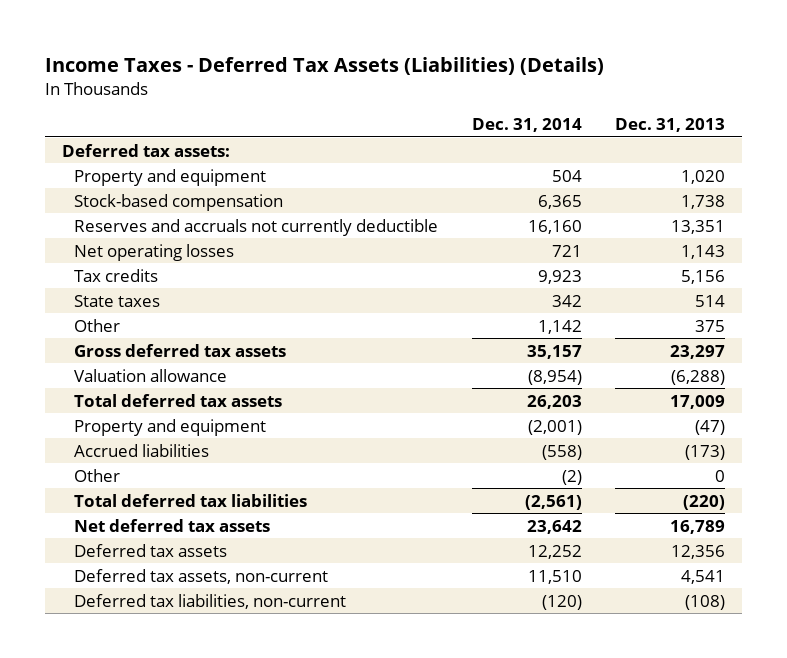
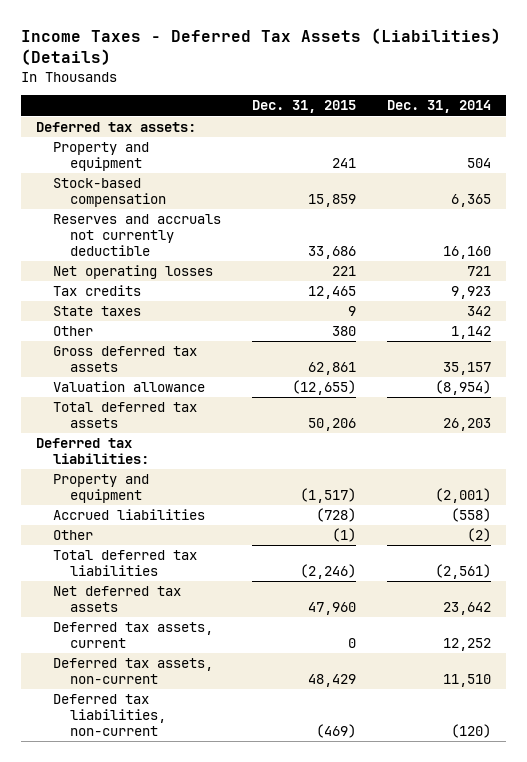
[615,118,726,133] Dec. 31, 2013 -> none
none -> [251,100,356,114] Dec. 31, 2015
none -> [36,438,150,465] Deferred tax liabilities:
[74,543,228,557] Deferred tax assets -> [53,622,214,649] Deferred tax assets, current

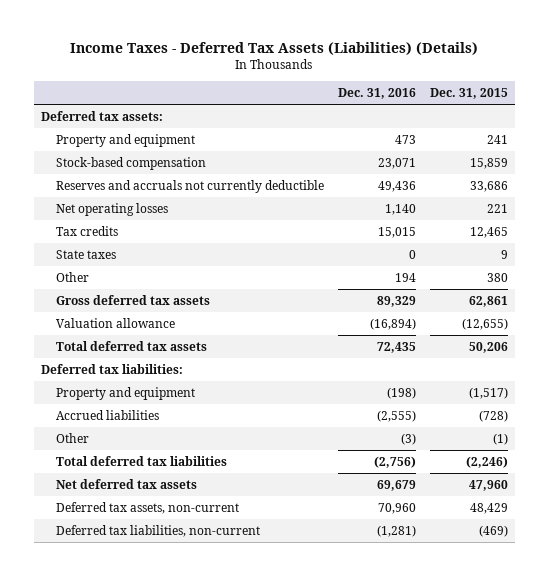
[386,100,491,114] Dec. 31, 2014 -> none
none -> [338,88,417,100] Dec. 31, 2016
[53,622,214,649] Deferred tax assets, current -> none

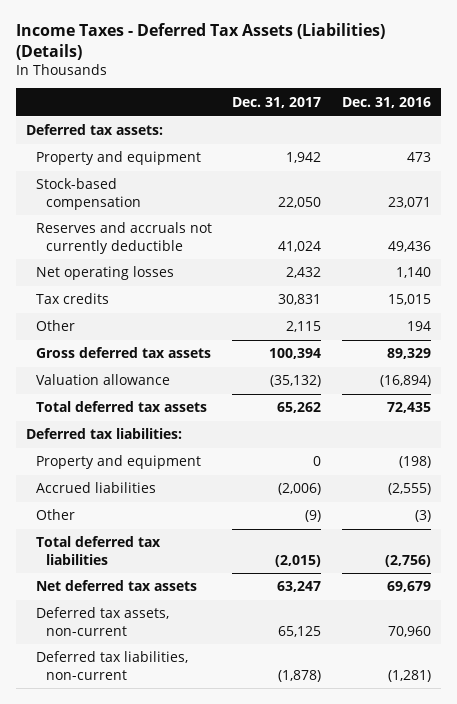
[429,88,508,100] Dec. 31, 2015 -> none
none -> [232,96,322,108] Dec. 31, 2017
[56,250,117,260] State taxes -> none

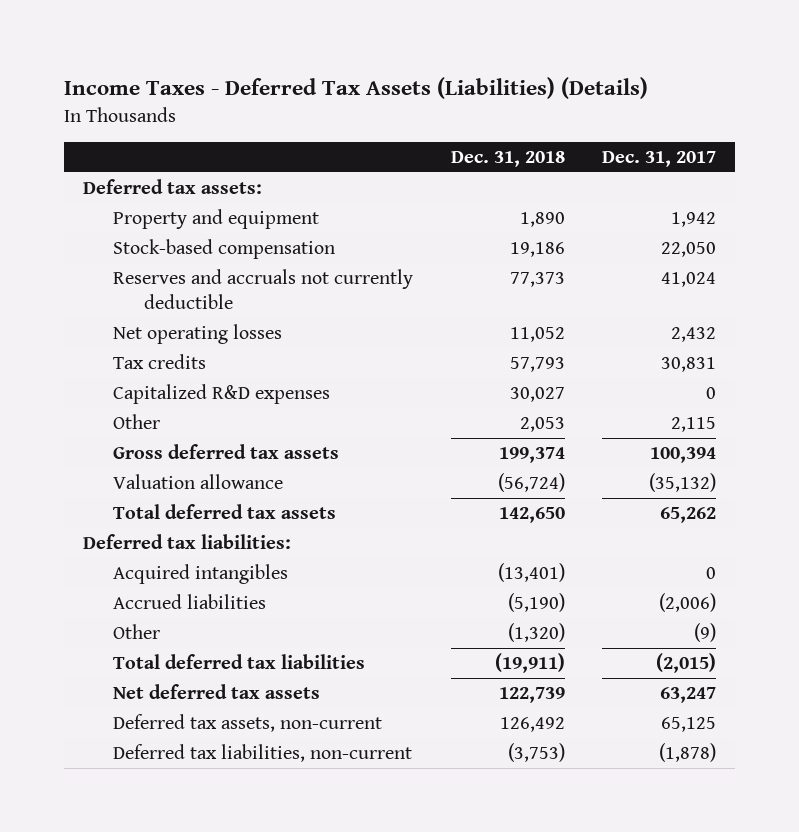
[341,96,431,108] Dec. 31, 2016 -> none
none -> [450,150,565,167] Dec. 31, 2018
none -> [113,384,331,405] Capitalized R&D expenses
[35,455,201,470] Property and equipment -> none
none -> [113,564,289,585] Acquired intangibles

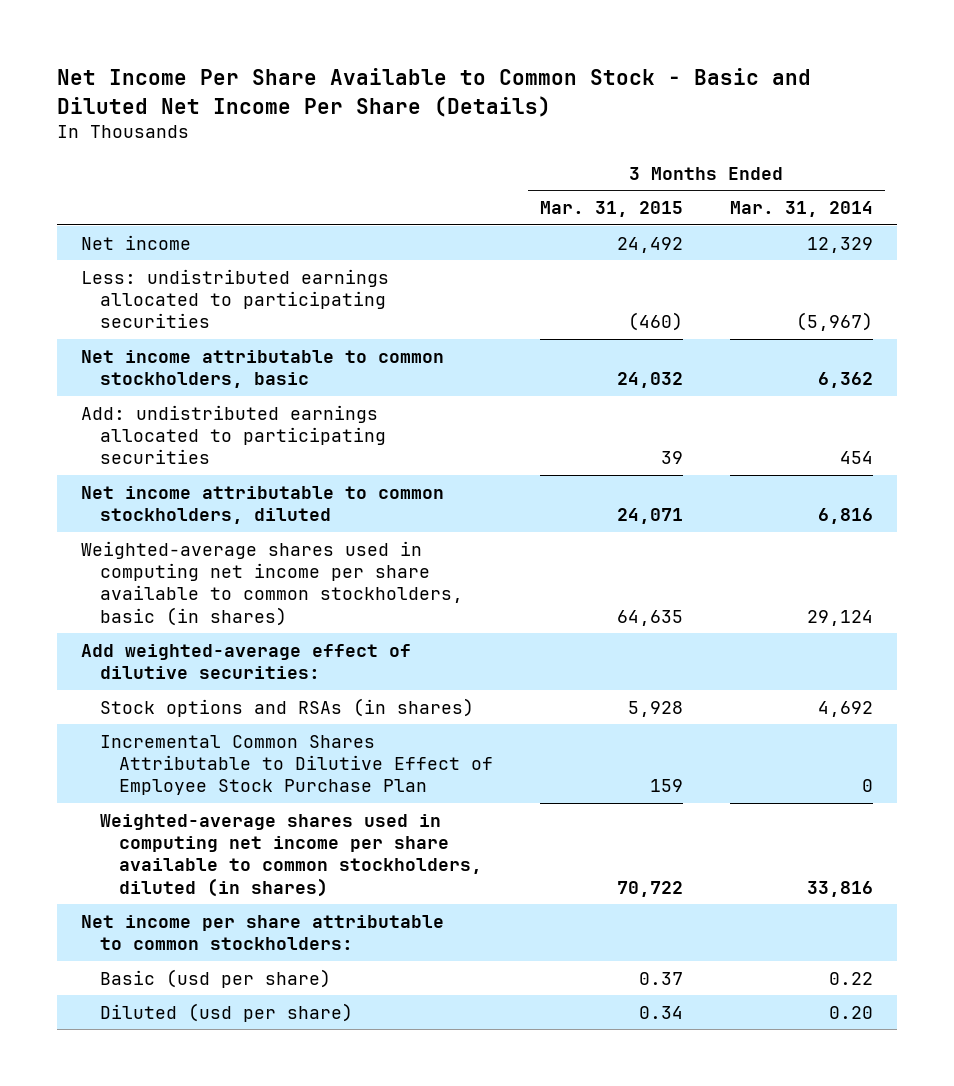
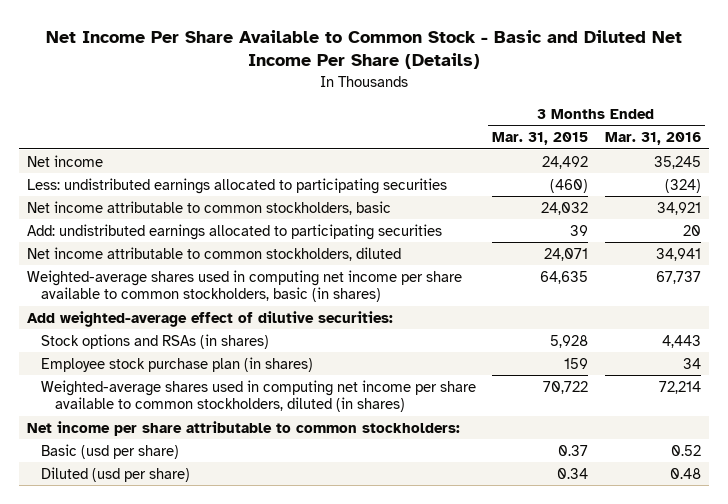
[729,201,873,218] Mar. 31, 2014 -> none
none -> [604,132,701,146] Mar. 31, 2016
[99,734,493,796] Incremental Common Shares Attributable to Dilutive Effect of Employee Stock Purchase Plan -> [41,356,314,372] Employee stock purchase plan (in shares)

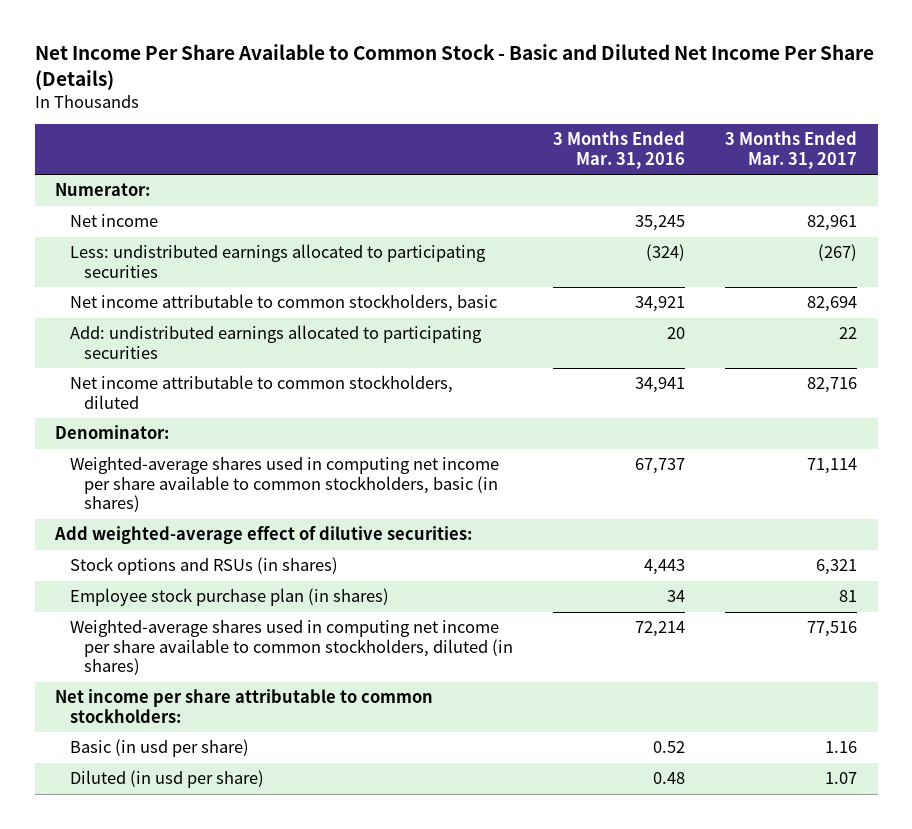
[492,132,589,146] Mar. 31, 2015 -> none
none -> [725,131,858,169] 3 Months Ended Mar. 31, 2017
none -> [55,183,151,197] Numerator:
none -> [55,425,170,440] Denominator:
[41,333,270,349] Stock options and RSAs (in shares) -> [69,557,338,576] Stock options and RSUs (in shares)
[41,443,180,459] Basic (usd per share) -> [69,739,249,758] Basic (in usd per share)
[41,466,191,482] Diluted (usd per share) -> [69,770,264,789] Diluted (in usd per share)

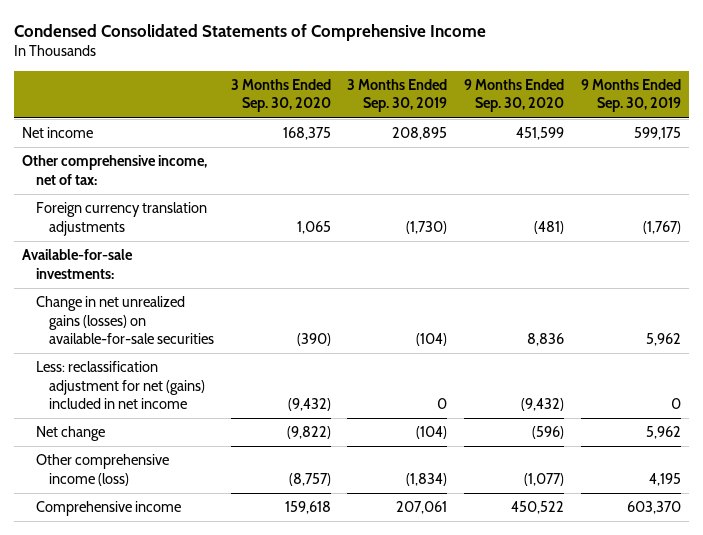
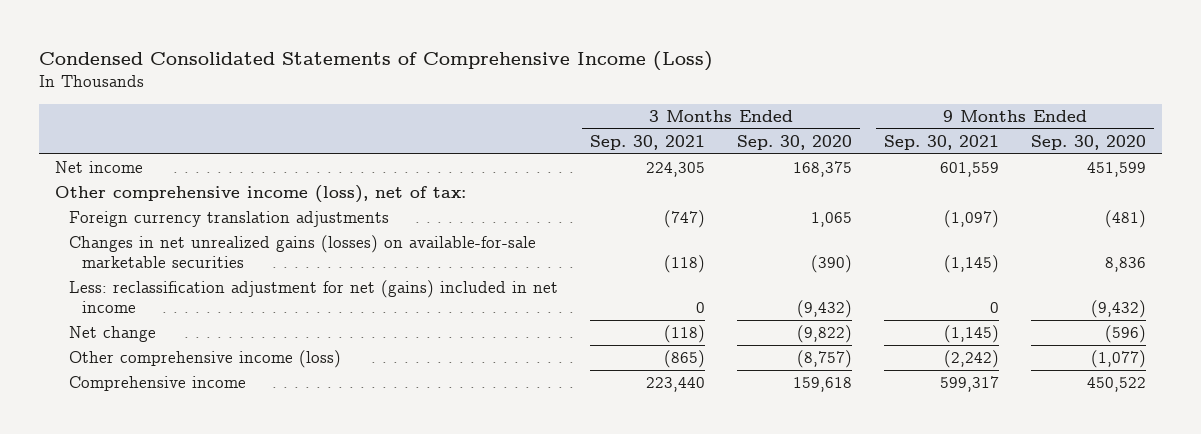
[13,23,486,41] Condensed Consolidated Statements of Comprehensive Income -> [39,51,714,72] Condensed Consolidated Statements of Comprehensive Income (Loss)
[347,79,448,113] 3 Months Ended Sep. 30, 2019 -> none
[580,79,681,113] 9 Months Ended Sep. 30, 2019 -> none
none -> [589,134,705,150] Sep. 30, 2021
none -> [883,134,999,150] Sep. 30, 2021
[22,155,208,185] Other comprehensive income, net of tax: -> [55,185,467,204] Other comprehensive income (loss), net of tax:
[22,249,134,279] Available-for-sale investments: -> none
[35,296,215,344] Change in net unrealized gains (losses) on available-for-sale securities -> [68,235,536,269] Changes in net unrealized gains (losses) on available-for-sale marketable securities

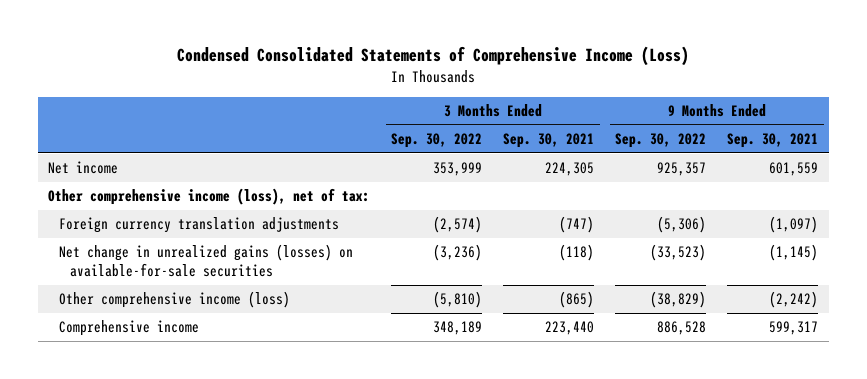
[736,134,852,150] Sep. 30, 2020 -> none
[1030,134,1146,150] Sep. 30, 2020 -> none
none -> [391,133,483,149] Sep. 30, 2022
none -> [615,133,707,149] Sep. 30, 2022
[68,280,558,314] Less: reclassification adjustment for net (gains) included in net income -> none
[68,326,156,343] Net change -> none
[68,235,536,269] Changes in net unrealized gains (losses) on available-for-sale marketable securities -> [59,244,354,278] Net change in unrealized gains (losses) on available-for-sale securities

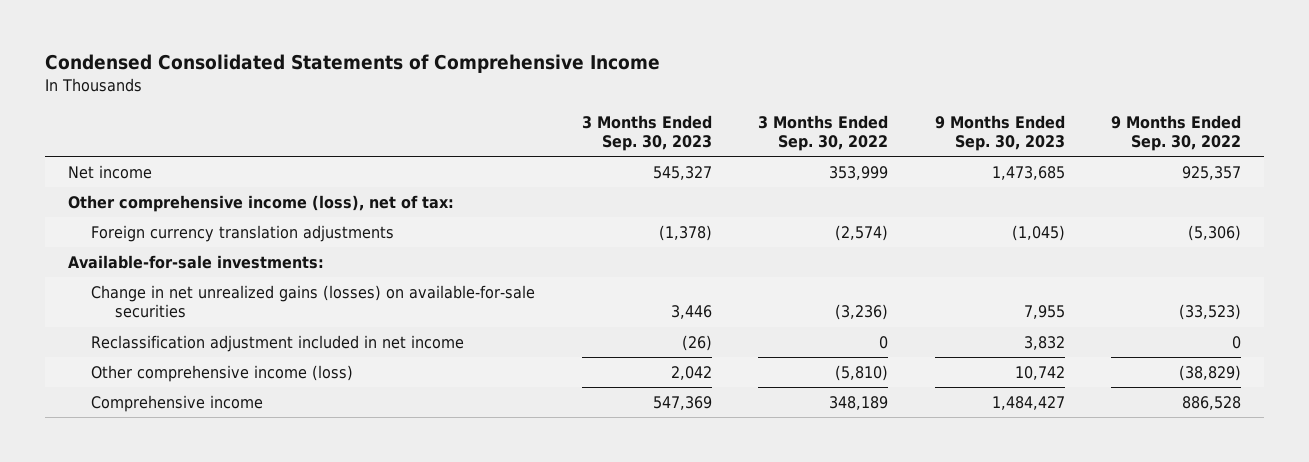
[177,46,690,67] Condensed Consolidated Statements of Comprehensive Income (Loss) -> [44,54,660,74] Condensed Consolidated Statements of Comprehensive Income
[503,133,595,149] Sep. 30, 2021 -> none
[727,133,819,149] Sep. 30, 2021 -> none
none -> [581,114,712,152] 3 Months Ended Sep. 30, 2023
none -> [934,114,1065,152] 9 Months Ended Sep. 30, 2023
none -> [67,254,324,269] Available-for-sale investments:
[59,244,354,278] Net change in unrealized gains (losses) on available-for-sale securities -> [91,284,536,319] Change in net unrealized gains (losses) on available-for-sale securities
none -> [91,334,465,352] Reclassification adjustment included in net income

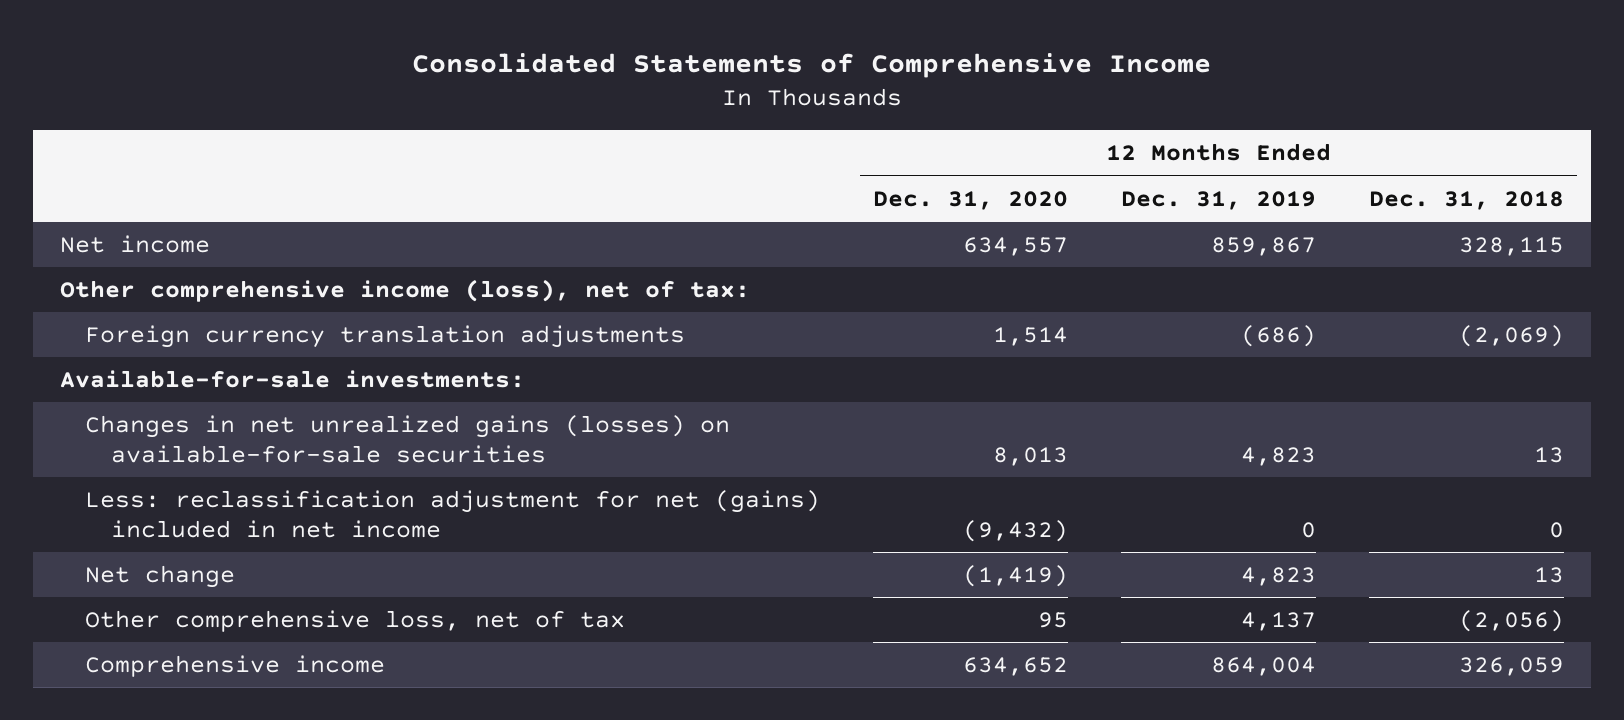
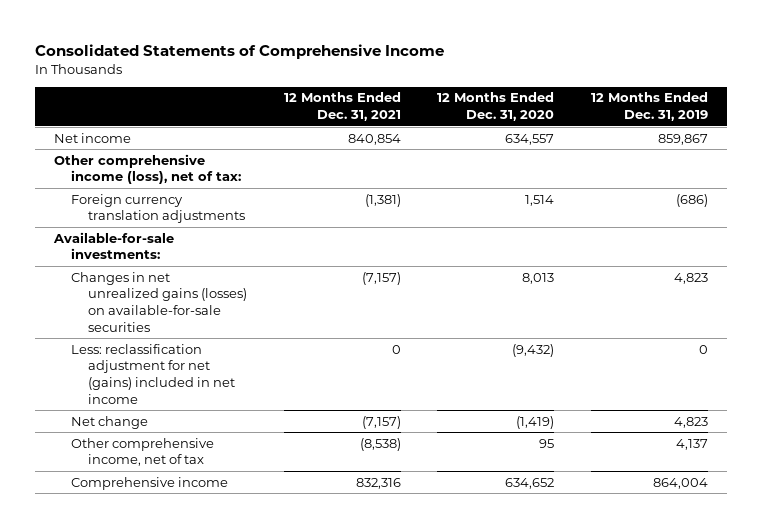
[1369,190,1565,210] Dec. 31, 2018 -> none
none -> [283,92,401,122] 12 Months Ended Dec. 31, 2021
[85,610,626,633] Other comprehensive loss, net of tax -> [70,437,214,467] Other comprehensive income, net of tax

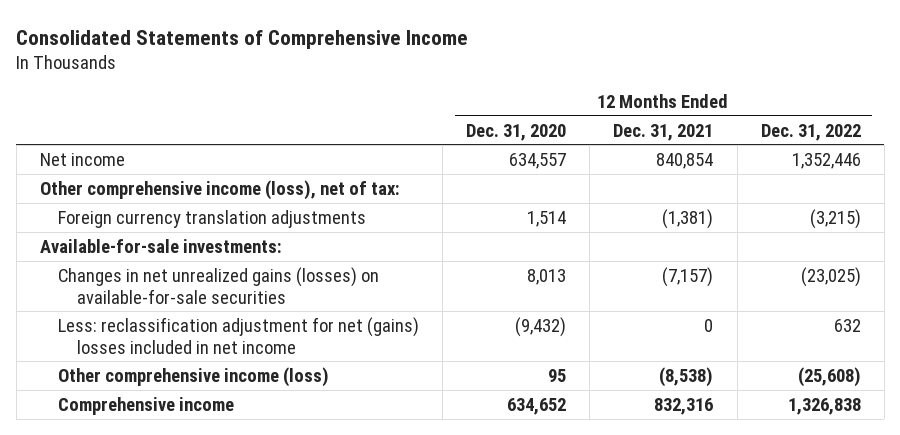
[591,92,709,122] 12 Months Ended Dec. 31, 2019 -> none
none -> [760,123,861,141] Dec. 31, 2022
[70,415,148,429] Net change -> none
[70,343,235,404] Less: reclassification adjustment for net (gains) included in net income -> [58,316,420,354] Less: reclassification adjustment for net (gains) losses included in net income
[70,437,214,467] Other comprehensive income, net of tax -> [58,366,330,387] Other comprehensive income (loss)

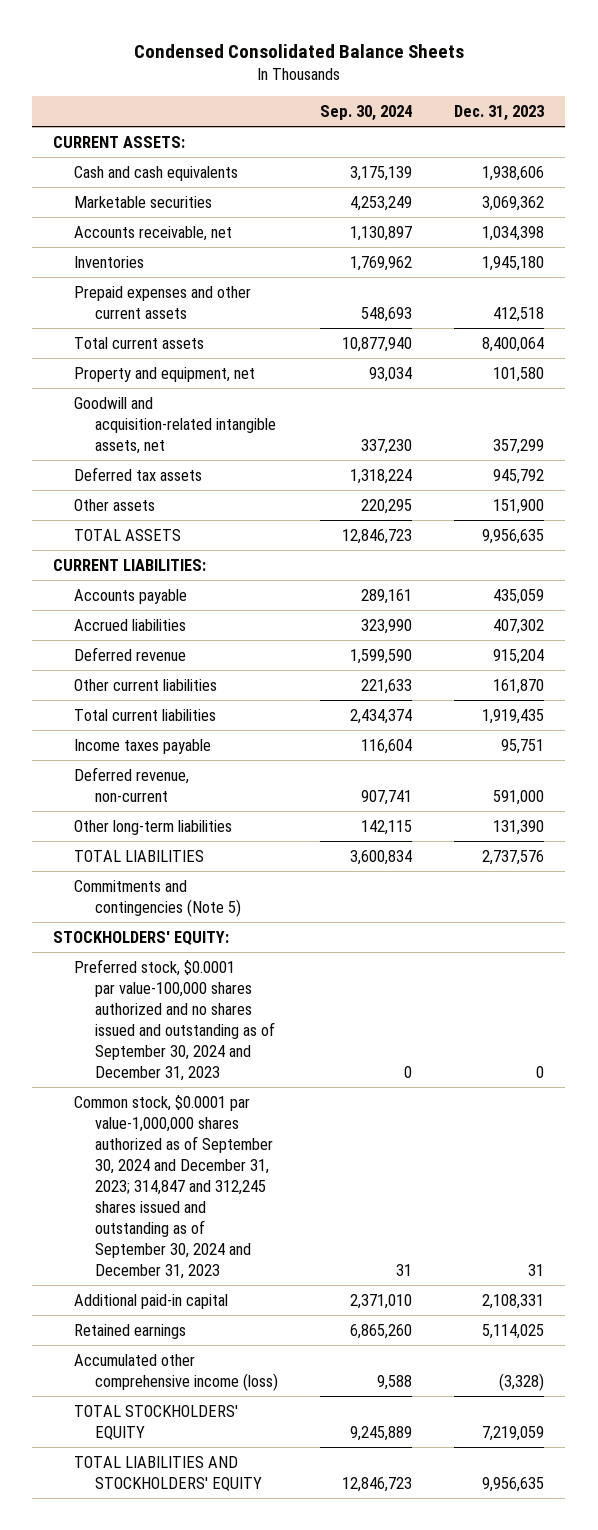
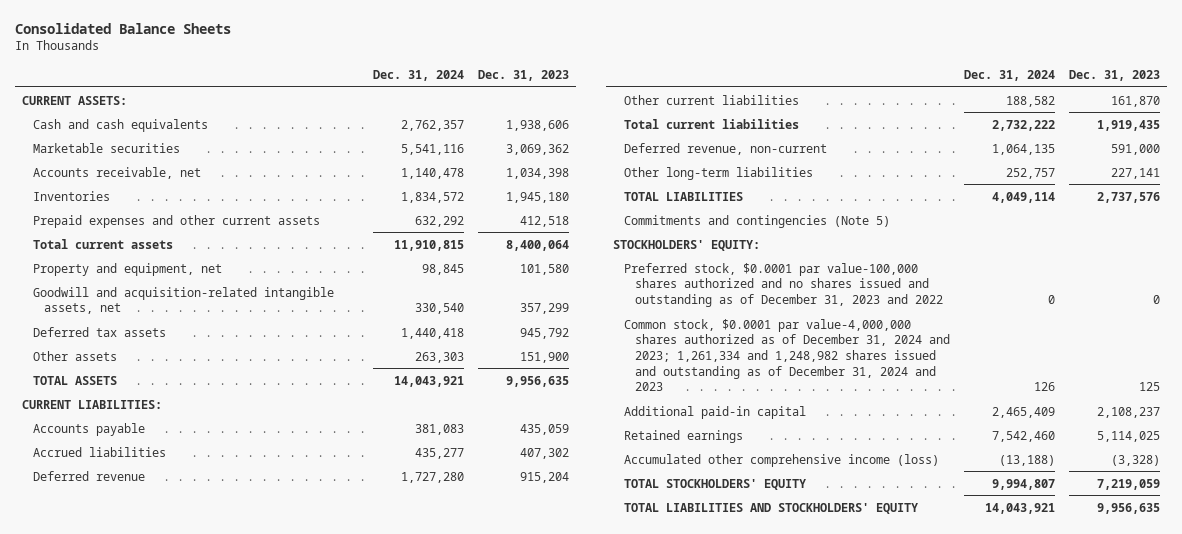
[133,43,464,58] Condensed Consolidated Balance Sheets -> [15,22,232,34] Consolidated Balance Sheets
[320,104,413,121] Sep. 30, 2024 -> none
none -> [372,70,464,82] Dec. 31, 2024
[74,738,212,754] Income taxes payable -> none
[493,819,545,835] 131,390 -> [1111,167,1161,179] 227,141
[74,958,276,1081] Preferred stock, $0.0001 par value-100,000 shares authorized and no shares issued and outstanding as of September 30, 2024 and December 31, 2023 -> [624,262,943,308] Preferred stock, $0.0001 par value-100,000 shares authorized and no shares issued and outstanding as of December 31, 2023 and 2022
[74,1094,274,1279] Common stock, $0.0001 par value-1,000,000 shares authorized as of September 30, 2024 and December 31, 2023; 314,847 and 312,245 shares issued and outstanding as of September 30, 2024 and December 31, 2023 -> [624,318,950,392] Common stock, $0.0001 par value-4,000,000 shares authorized as of December 31, 2024 and 2023; 1,261,334 and 1,248,982 shares issued and outstanding as of December 31, 2024 and 2023
[528,1263,545,1276] 31 -> [1139,382,1161,392] 125
[482,1293,545,1309] 2,108,331 -> [1097,406,1161,418] 2,108,237

